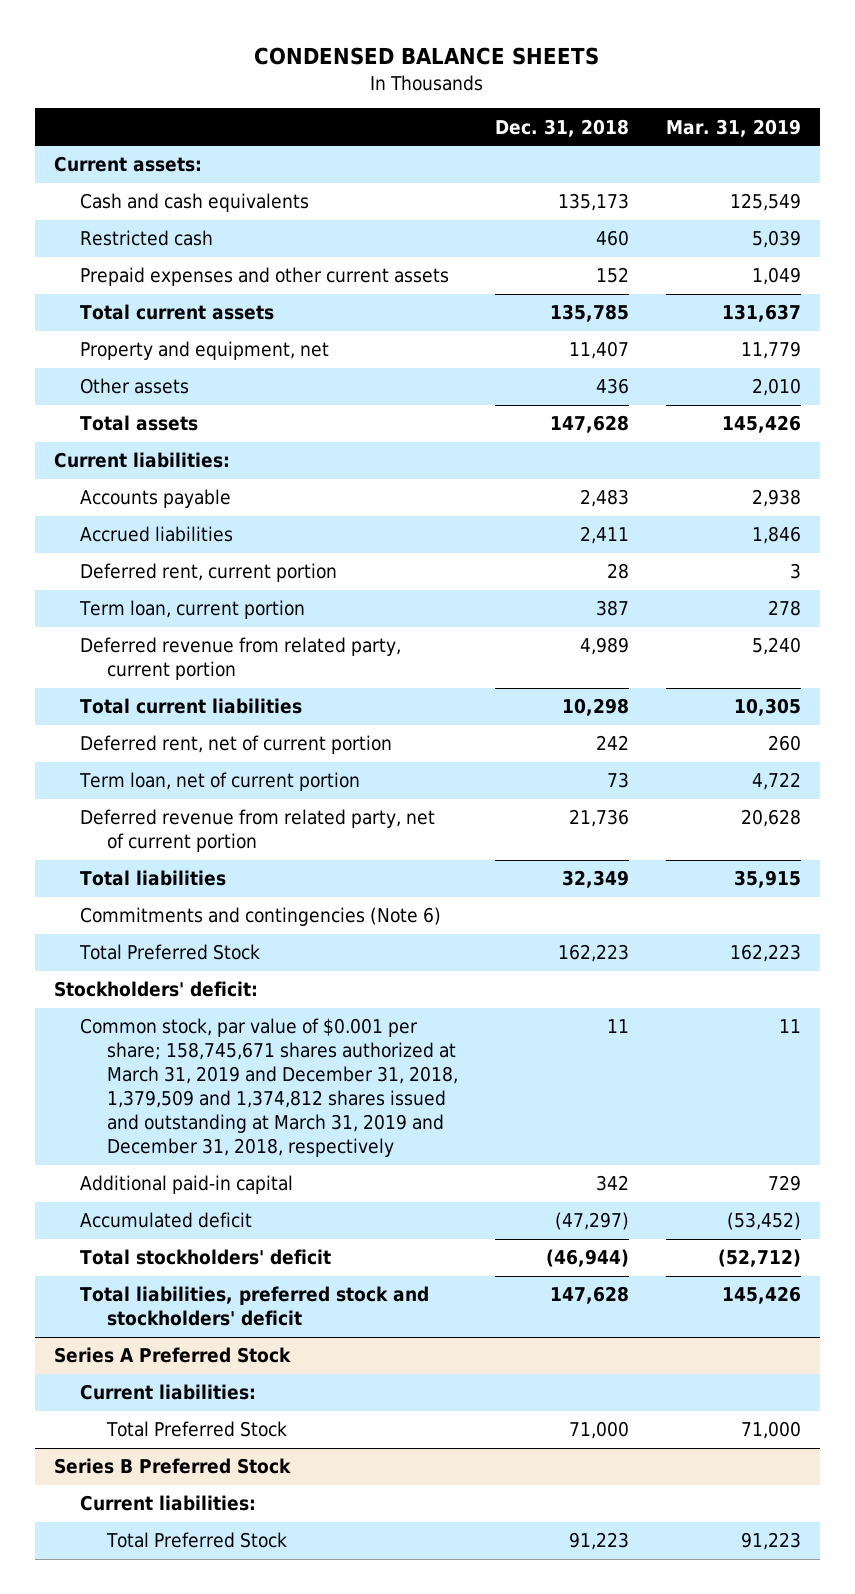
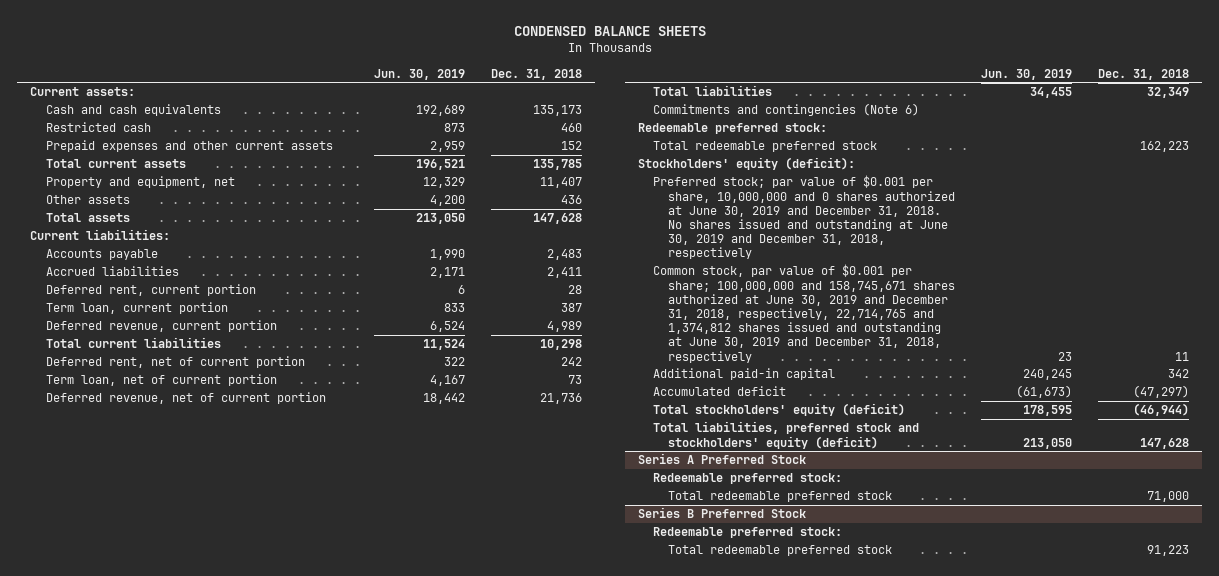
[666,118,802,137] Mar. 31, 2019 -> none
none -> [373,68,465,80] Jun. 30, 2019
[80,637,402,681] Deferred revenue from related party, current portion -> [45,320,277,333] Deferred revenue, current portion
[80,809,436,853] Deferred revenue from related party, net of current portion -> [45,392,326,405] Deferred revenue, net of current portion
none -> [637,123,827,135] Redeemable preferred stock:
[79,944,261,961] Total Preferred Stock -> [652,141,877,153] Total redeemable preferred stock
[53,981,258,998] Stockholders' deficit: -> [637,157,855,171] Stockholders' equity (deficit):
none -> [652,175,956,260] Preferred stock; par value of $0.001 per share, 10,000,000 and 0 shares authorized at June 30, 2019 and December 31, 2018. No shares issued and outstanding at June 30, 2019 and December 31, 2018, respectively
[80,1018,458,1158] Common stock, par value of $0.001 per share; 158,745,671 shares authorized at March 31, 2019 and December 31, 2018, 1,379,509 and 1,374,812 shares issued and outstanding at March 31, 2019 and December 31, 2018, respectively -> [652,264,956,363] Common stock, par value of $0.001 per share; 100,000,000 and 158,745,671 shares authorized at June 30, 2019 and December 31, 2018, respectively, 22,714,765 and 1,374,812 shares issued and outstanding at June 30, 2019 and December 31, 2018, respectively
[80,1249,332,1266] Total stockholders' deficit -> [652,403,905,417] Total stockholders' equity (deficit)
[80,1286,430,1327] Total liabilities, preferred stock and stockholders' deficit -> [652,421,919,449] Total liabilities, preferred stock and stockholders' equity (deficit)
[80,1384,257,1401] Current liabilities: -> none
none -> [652,473,842,485] Redeemable preferred stock:
[105,1421,287,1438] Total Preferred Stock -> [668,491,893,503] Total redeemable preferred stock
[80,1495,257,1512] Current liabilities: -> none
none -> [652,527,842,539] Redeemable preferred stock:
[105,1532,287,1549] Total Preferred Stock -> [668,545,893,557] Total redeemable preferred stock

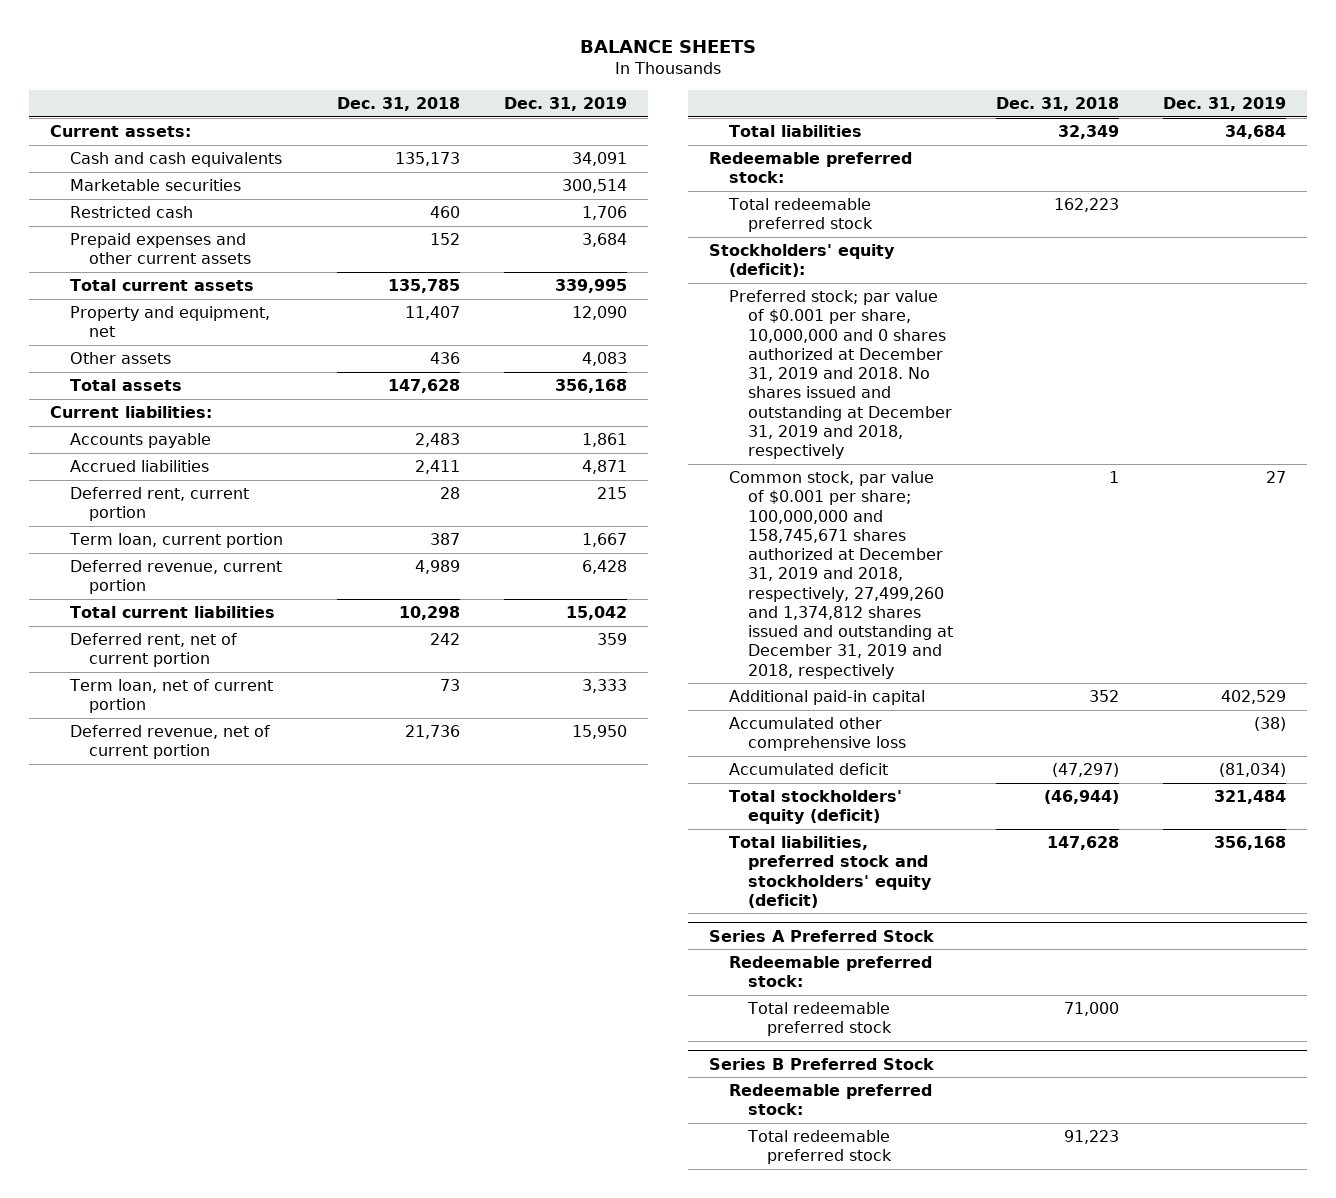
[513,25,706,36] CONDENSED BALANCE SHEETS -> [579,40,756,54] BALANCE SHEETS
[373,68,465,80] Jun. 30, 2019 -> none
none -> [503,97,627,112] Dec. 31, 2019
none -> [69,179,241,192] Marketable securities
[652,103,919,117] Commitments and contingencies (Note 6) -> none
[652,175,956,260] Preferred stock; par value of $0.001 per share, 10,000,000 and 0 shares authorized at June 30, 2019 and December 31, 2018. No shares issued and outstanding at June 30, 2019 and December 31, 2018, respectively -> [728,290,952,460] Preferred stock; par value of $0.001 per share, 10,000,000 and 0 shares authorized at December 31, 2019 and 2018. No shares issued and outstanding at December 31, 2019 and 2018, respectively
[652,264,956,363] Common stock, par value of $0.001 per share; 100,000,000 and 158,745,671 shares authorized at June 30, 2019 and December 31, 2018, respectively, 22,714,765 and 1,374,812 shares issued and outstanding at June 30, 2019 and December 31, 2018, respectively -> [728,471,953,679] Common stock, par value of $0.001 per share; 100,000,000 and 158,745,671 shares authorized at December 31, 2019 and 2018, respectively, 27,499,260 and 1,374,812 shares issued and outstanding at December 31, 2019 and 2018, respectively
[1175,351,1190,361] 11 -> [1109,471,1120,484] 1
[1168,369,1190,379] 342 -> [1089,690,1120,703] 352
none -> [728,717,906,752] Accumulated other comprehensive loss

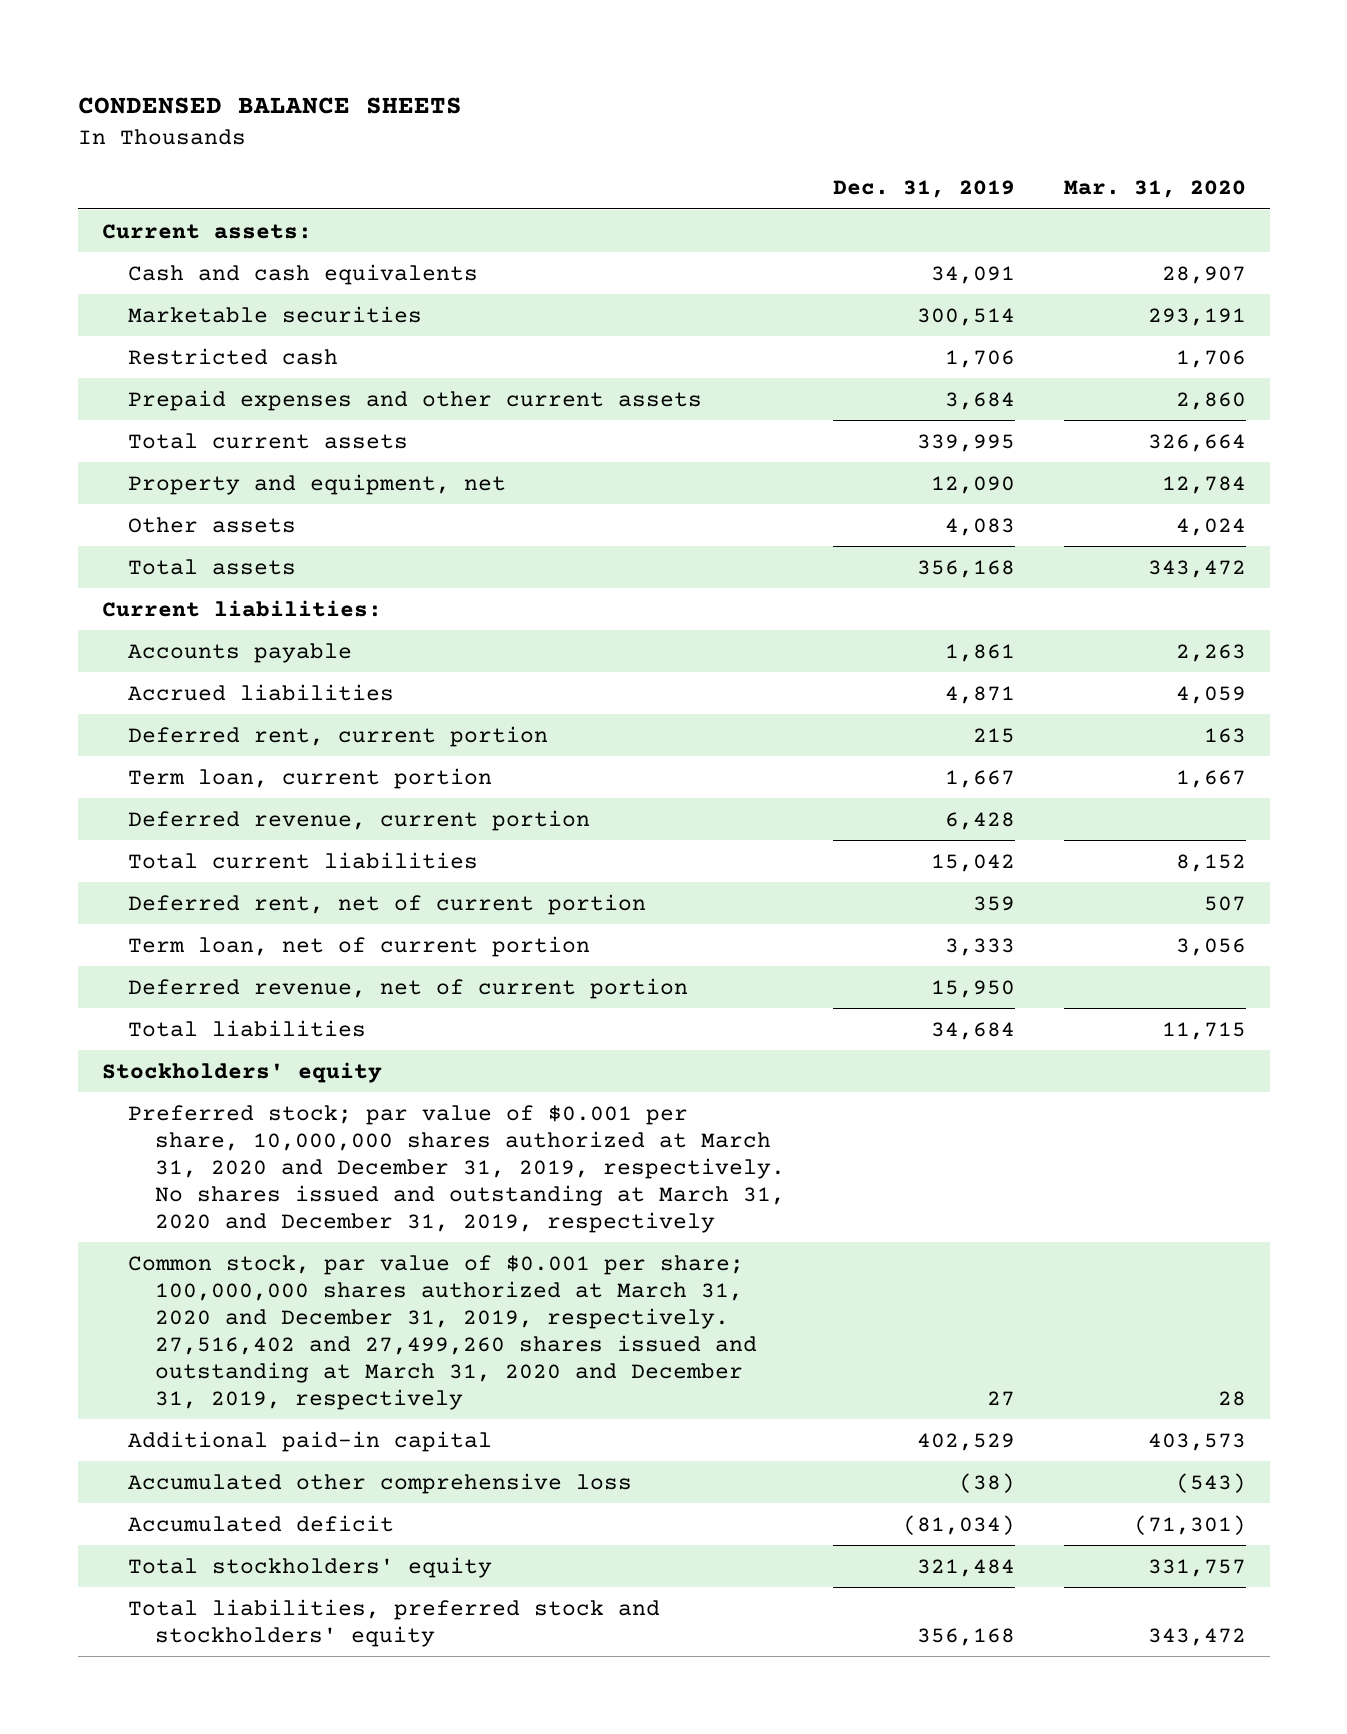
[579,40,756,54] BALANCE SHEETS -> [77,97,462,115] CONDENSED BALANCE SHEETS
[337,97,461,112] Dec. 31, 2018 -> none
none -> [1063,180,1246,199] Mar. 31, 2020
[709,152,913,184] Redeemable preferred stock: -> none
[727,198,873,233] Total redeemable preferred stock -> none
[709,244,896,278] Stockholders' equity (deficit): -> [101,1061,382,1083] Stockholders' equity
[728,290,952,460] Preferred stock; par value of $0.001 per share, 10,000,000 and 0 shares authorized at December 31, 2019 and 2018. No shares issued and outstanding at December 31, 2019 and 2018, respectively -> [128,1104,786,1233] Preferred stock; par value of $0.001 per share, 10,000,000 shares authorized at March 31, 2020 and December 31, 2019, respectively. No shares issued and outstanding at March 31, 2020 and December 31, 2019, respectively
[728,471,953,679] Common stock, par value of $0.001 per share; 100,000,000 and 158,745,671 shares authorized at December 31, 2019 and 2018, respectively, 27,499,260 and 1,374,812 shares issued and outstanding at December 31, 2019 and 2018, respectively -> [128,1254,758,1411] Common stock, par value of $0.001 per share; 100,000,000 shares authorized at March 31, 2020 and December 31, 2019, respectively. 27,516,402 and 27,499,260 shares issued and outstanding at March 31, 2020 and December 31, 2019, respectively
[709,929,935,942] Series A Preferred Stock -> none
[728,956,932,988] Redeemable preferred stock: -> none
[746,1002,893,1037] Total redeemable preferred stock -> none
[709,1057,935,1070] Series B Preferred Stock -> none
[728,1084,932,1116] Redeemable preferred stock: -> none
[746,1130,893,1165] Total redeemable preferred stock -> none
[728,790,902,825] Total stockholders' equity (deficit) -> [128,1556,493,1578] Total stockholders' equity
[728,836,932,908] Total liabilities, preferred stock and stockholders' equity (deficit) -> [128,1598,661,1647] Total liabilities, preferred stock and stockholders' equity

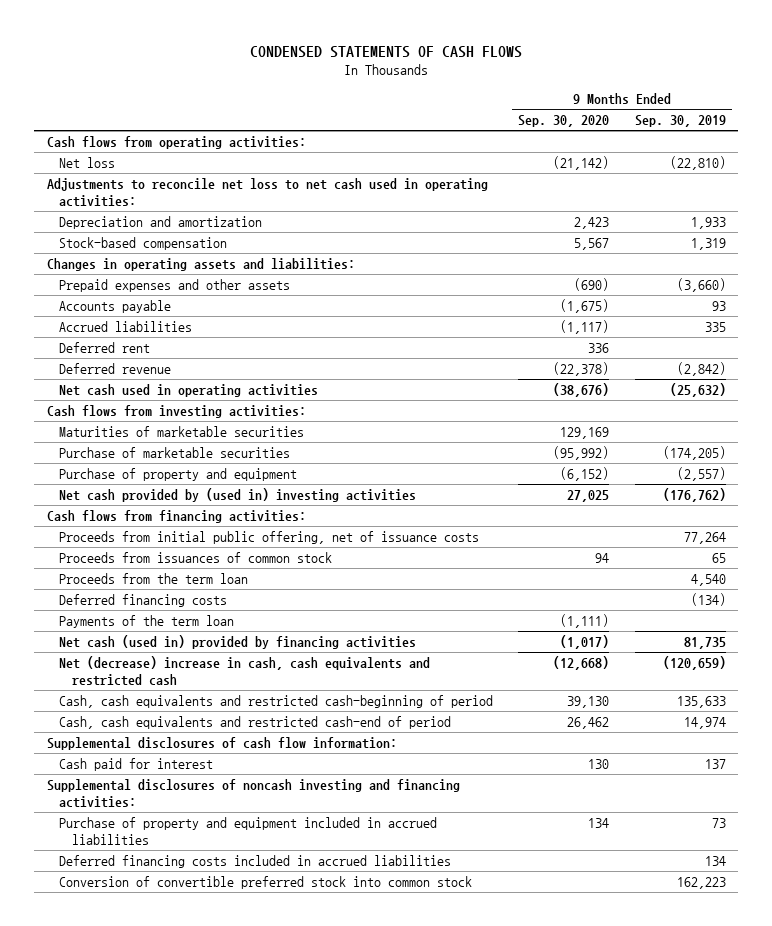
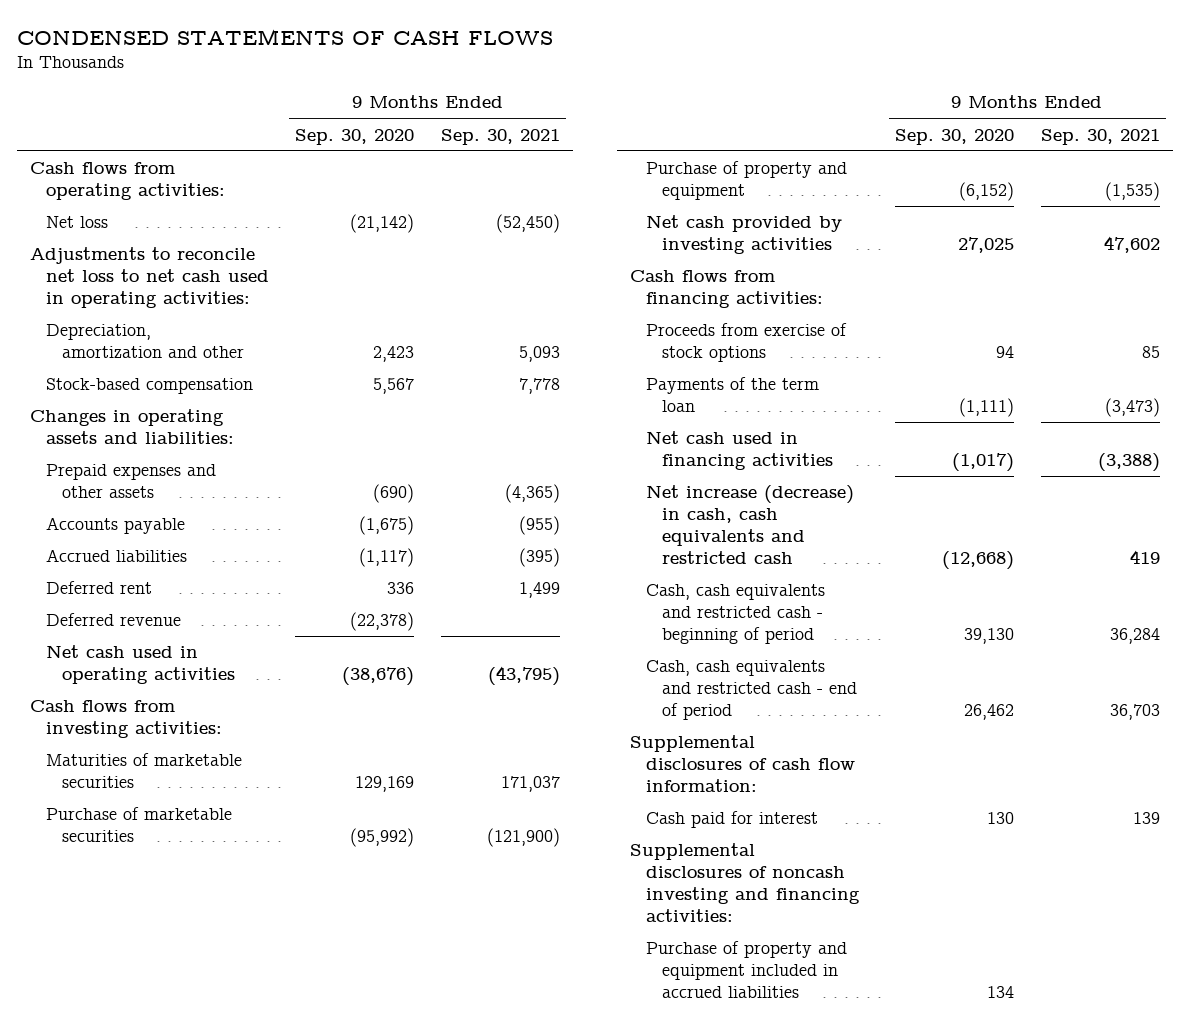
[634,115,726,128] Sep. 30, 2019 -> none
none -> [440,128,560,145] Sep. 30, 2021
[59,215,263,229] Depreciation and amortization -> [46,324,244,359] Depreciation, amortization and other
[59,487,417,502] Net cash provided by (used in) investing activities -> [645,215,842,255] Net cash provided by investing activities
[59,530,480,544] Proceeds from initial public offering, net of issuance costs -> none
[59,572,249,584] Proceeds from the term loan -> none
[59,593,228,607] Deferred financing costs -> none
[59,551,333,563] Proceeds from issuances of common stock -> [645,323,847,363] Proceeds from exercise of stock options
[59,634,417,649] Net cash (used in) provided by financing activities -> [645,431,833,471] Net cash used in financing activities
[59,655,431,687] Net (decrease) increase in cash, cash equivalents and restricted cash -> [645,485,854,564] Net increase (decrease) in cash, cash equivalents and restricted cash
[59,694,494,708] Cash, cash equivalents and restricted cash-beginning of period -> [645,584,825,645] Cash, cash equivalents and restricted cash - beginning of period
[59,715,452,729] Cash, cash equivalents and restricted cash-end of period -> [645,660,857,721] Cash, cash equivalents and restricted cash - end of period
[59,854,452,868] Deferred financing costs included in accrued liabilities -> none
[59,875,473,889] Conversion of convertible preferred stock into common stock -> none

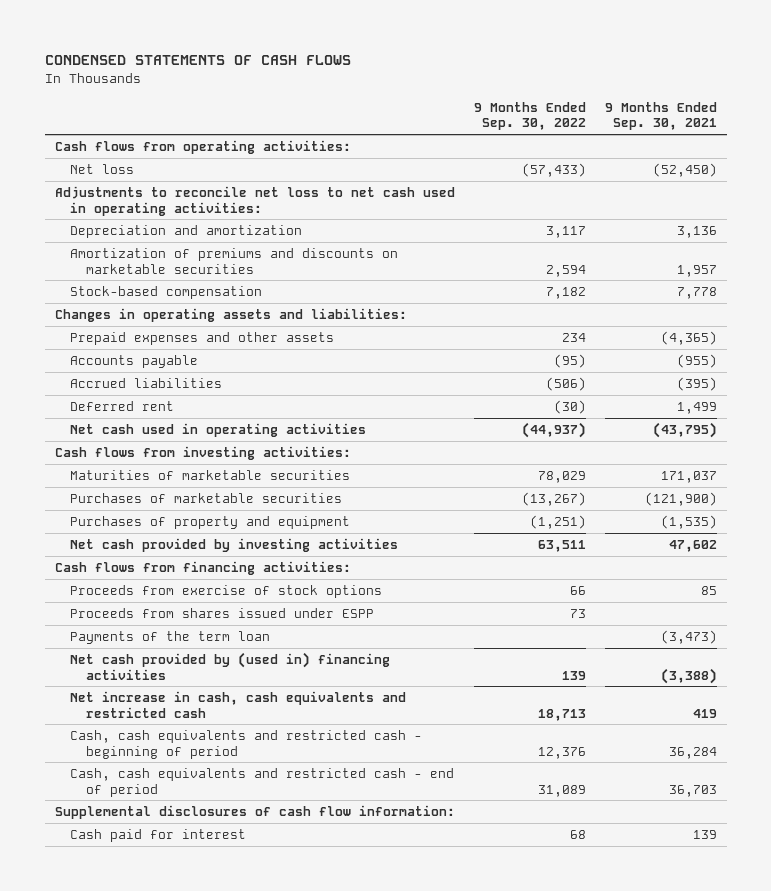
[295,128,415,145] Sep. 30, 2020 -> none
none -> [473,101,586,131] 9 Months Ended Sep. 30, 2022
[46,324,244,359] Depreciation, amortization and other -> [70,224,303,238] Depreciation and amortization
[518,346,560,363] 5,093 -> [676,225,717,238] 3,136
none -> [70,247,399,274] Amortization of premiums and discounts on marketable securities
[46,613,182,627] Deferred revenue -> none
[46,807,233,843] Purchase of marketable securities -> [70,492,343,503] Purchases of marketable securities
[645,161,847,201] Purchase of property and equipment -> [70,515,351,529] Purchases of property and equipment
none -> [70,607,375,618] Proceeds from shares issued under ESPP
[645,431,833,471] Net cash used in financing activities -> [70,651,391,680] Net cash provided by (used in) financing activities
[645,485,854,564] Net increase (decrease) in cash, cash equivalents and restricted cash -> [70,690,407,718] Net increase in cash, cash equivalents and restricted cash
[630,843,860,922] Supplemental disclosures of noncash investing and financing activities: -> none
[645,941,847,999] Purchase of property and equipment included in accrued liabilities -> none

